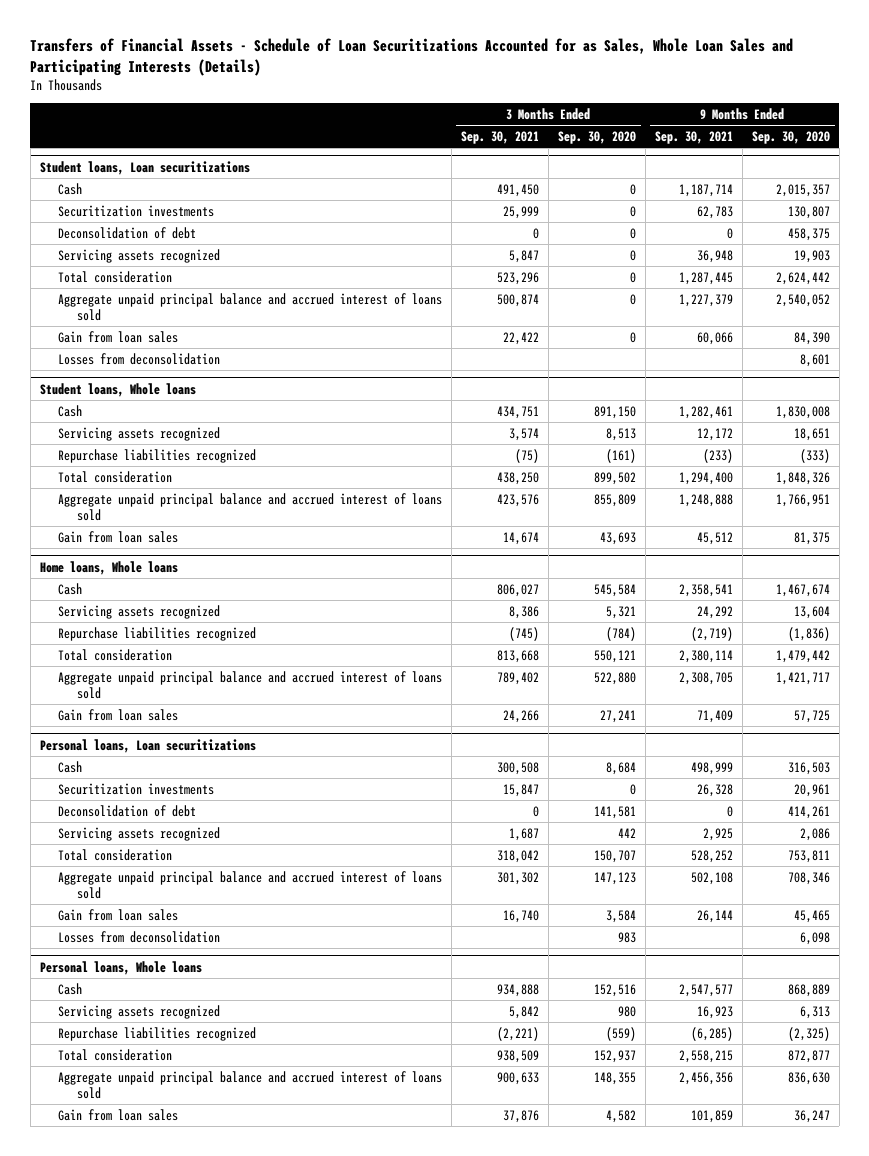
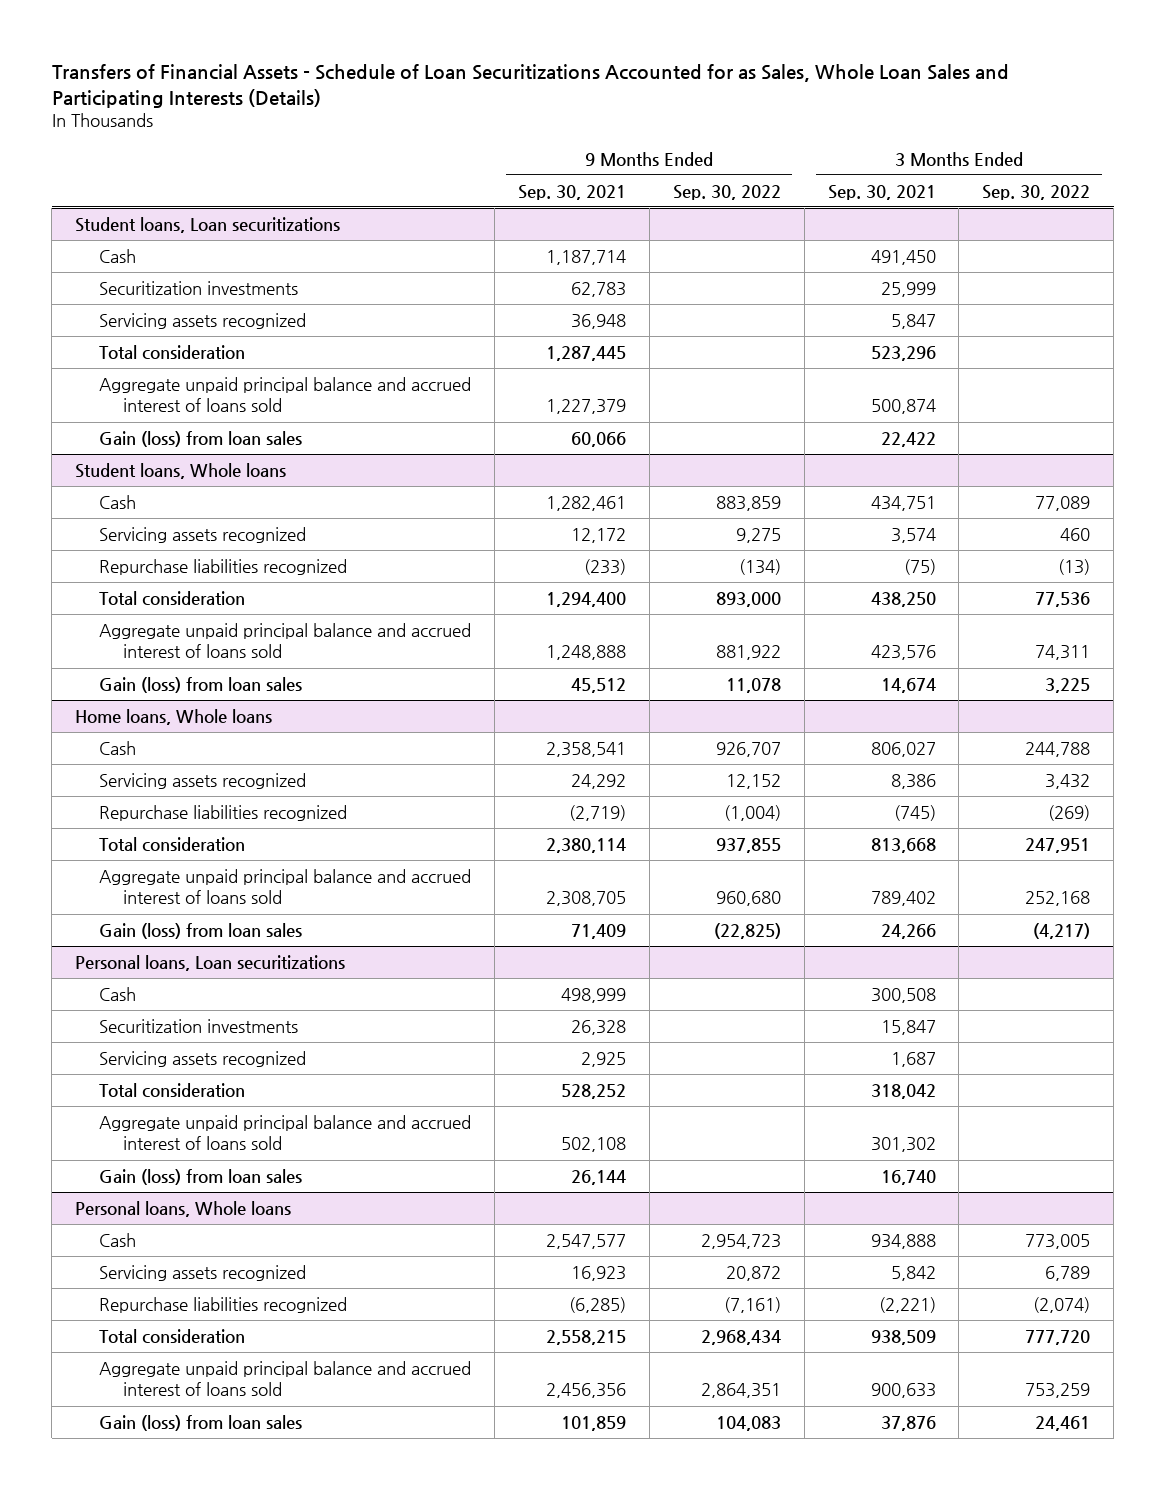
[557,130,636,144] Sep. 30, 2020 -> none
[751,130,830,144] Sep. 30, 2020 -> none
none -> [672,184,781,200] Sep. 30, 2022
none -> [982,184,1091,200] Sep. 30, 2022
[58,226,197,239] Deconsolidation of debt -> none
[58,352,221,365] Losses from deconsolidation -> none
[58,330,179,343] Gain from loan sales -> [99,430,303,447] Gain (loss) from loan sales
[58,530,179,543] Gain from loan sales -> [99,676,303,693] Gain (loss) from loan sales
[58,708,179,721] Gain from loan sales -> [99,922,303,939] Gain (loss) from loan sales
[58,804,197,817] Deconsolidation of debt -> none
[58,930,221,943] Losses from deconsolidation -> none
[58,908,179,921] Gain from loan sales -> [99,1168,303,1185] Gain (loss) from loan sales
[58,1108,179,1121] Gain from loan sales -> [99,1414,303,1431] Gain (loss) from loan sales

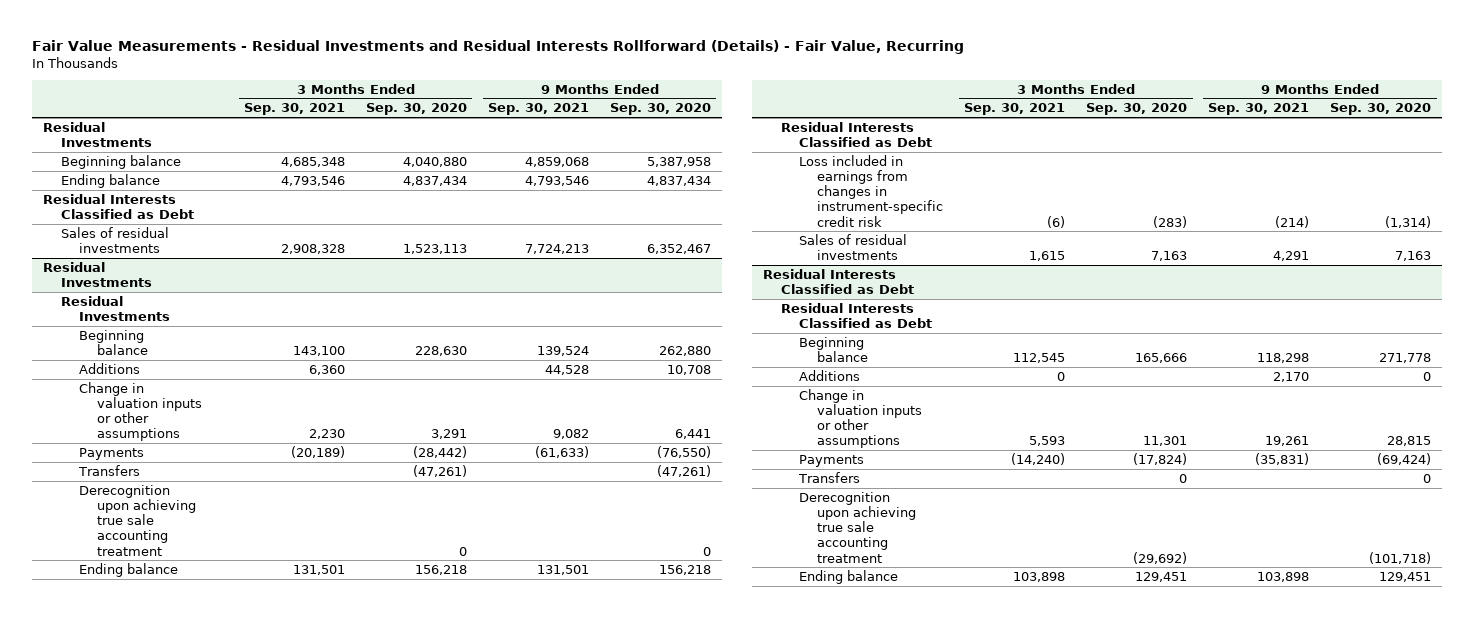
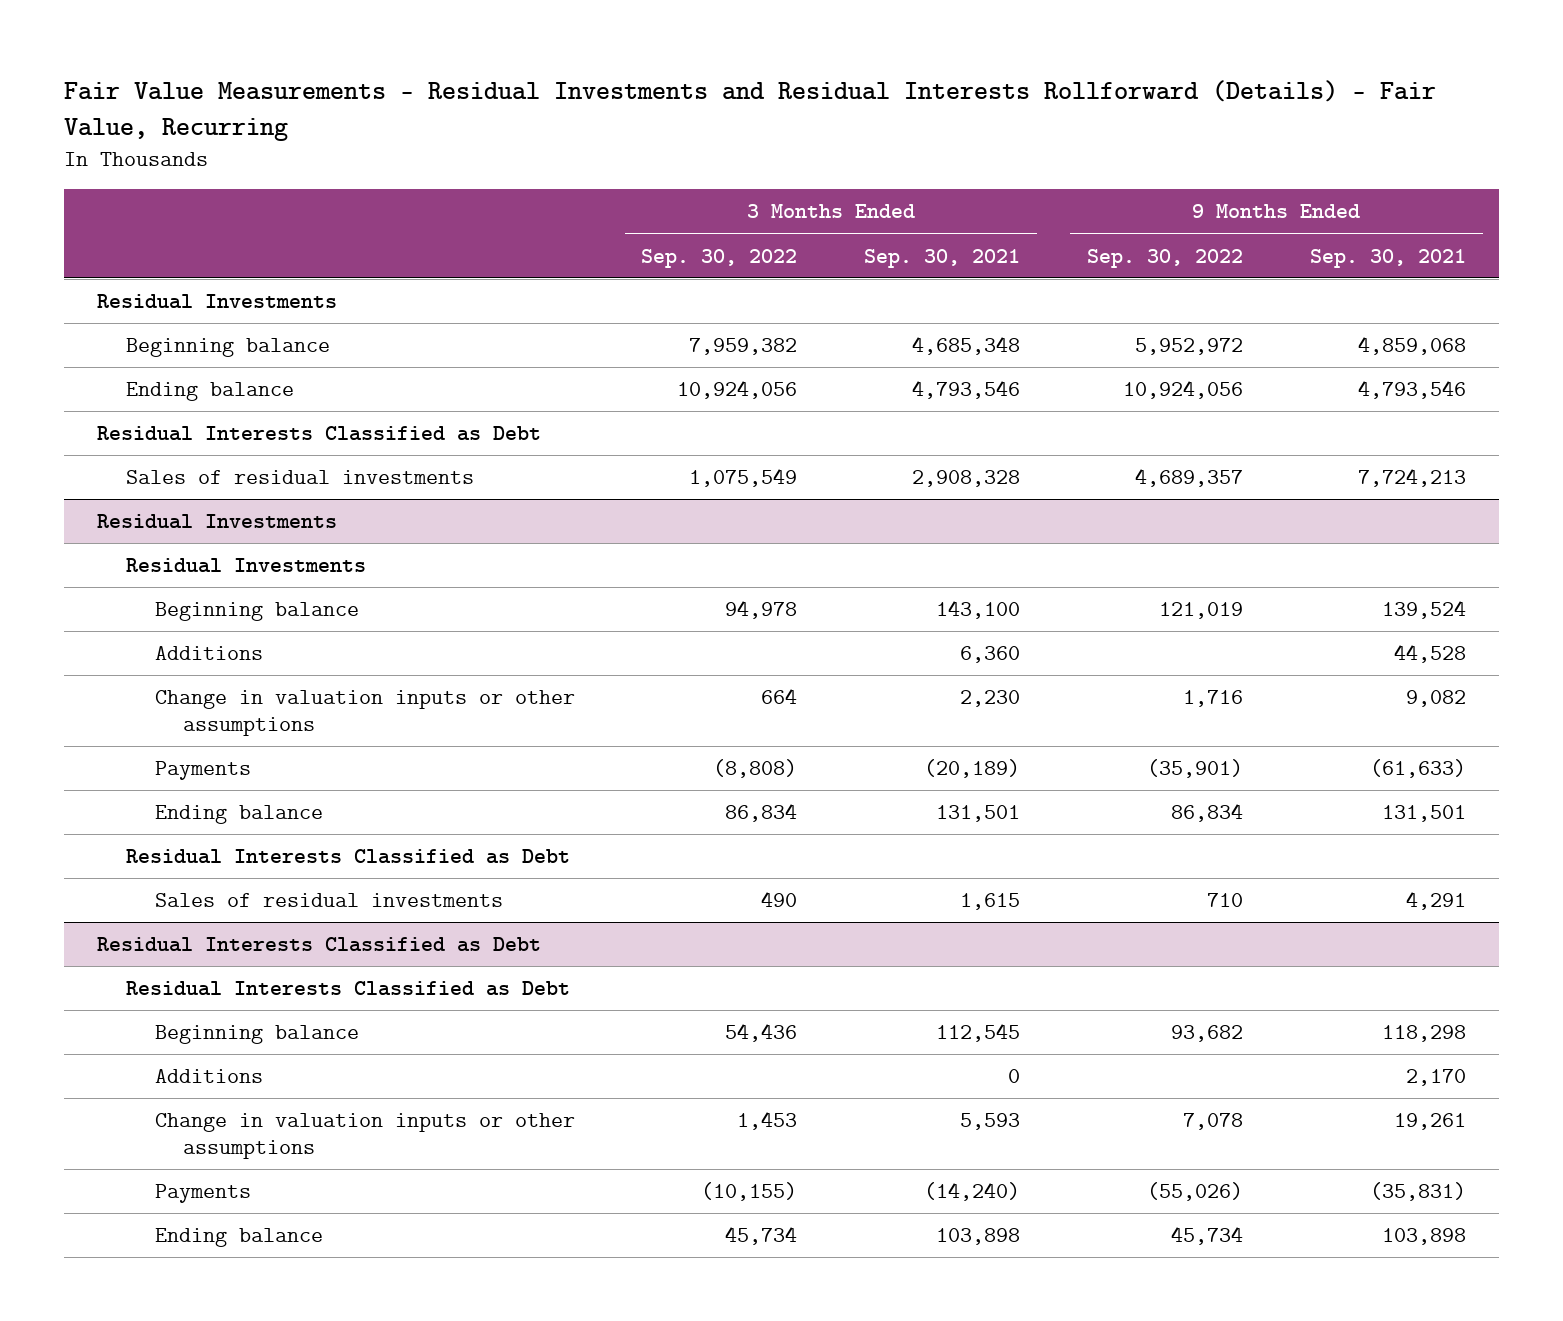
[366,103,468,116] Sep. 30, 2020 -> none
[610,103,712,116] Sep. 30, 2020 -> none
none -> [641,248,798,268] Sep. 30, 2022
none -> [1087,248,1244,268] Sep. 30, 2022
[78,464,141,476] Transfers -> none
[79,484,197,556] Derecognition upon achieving true sale accounting treatment -> none
[799,154,944,227] Loss included in earnings from changes in instrument-specific credit risk -> none
[798,471,861,483] Transfers -> none
[799,491,917,563] Derecognition upon achieving true sale accounting treatment -> none

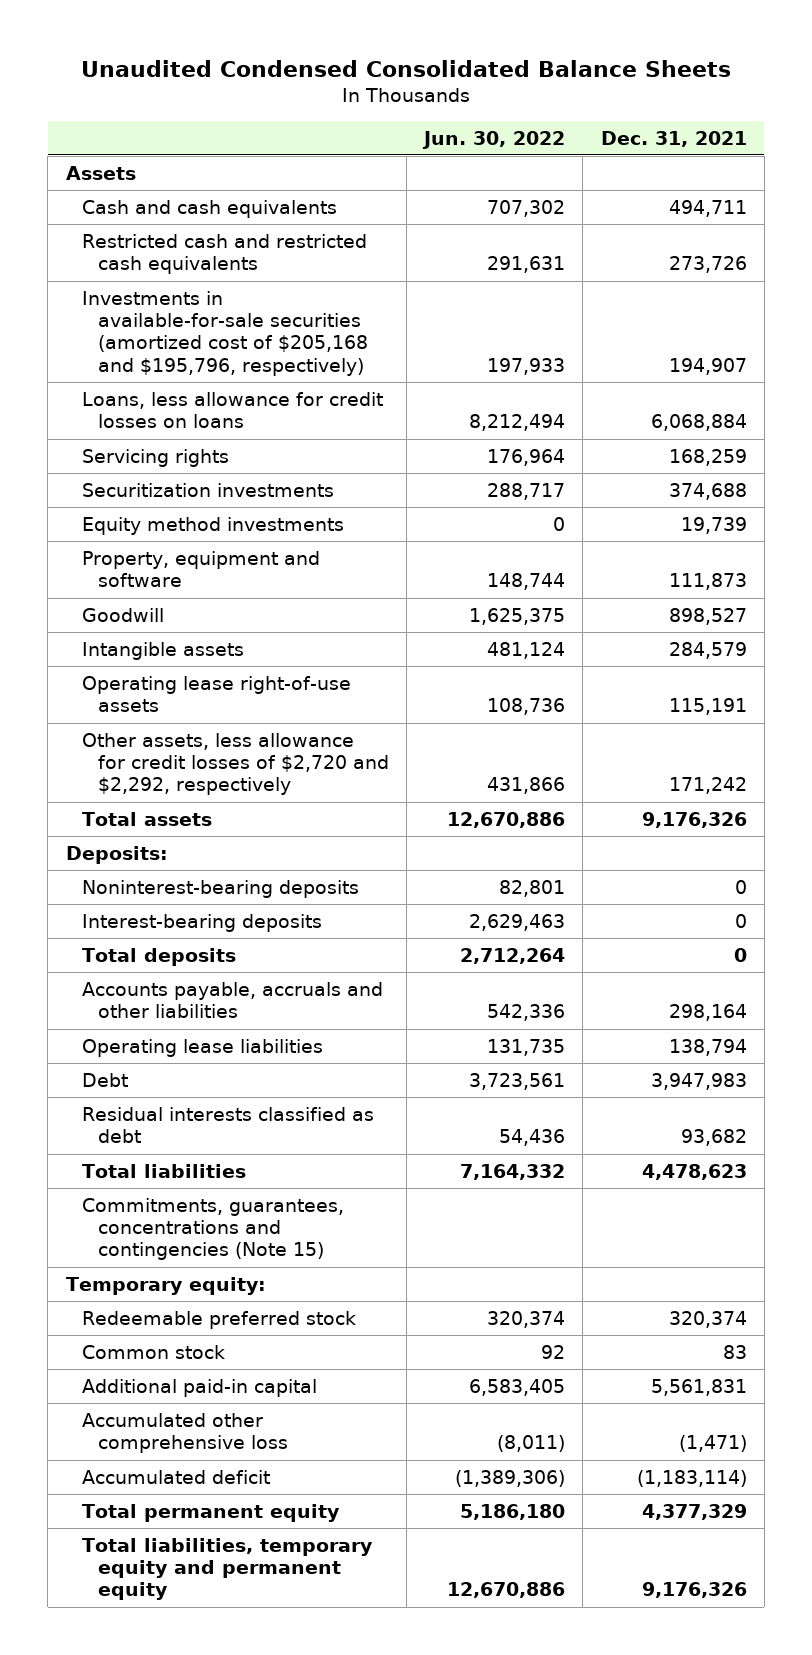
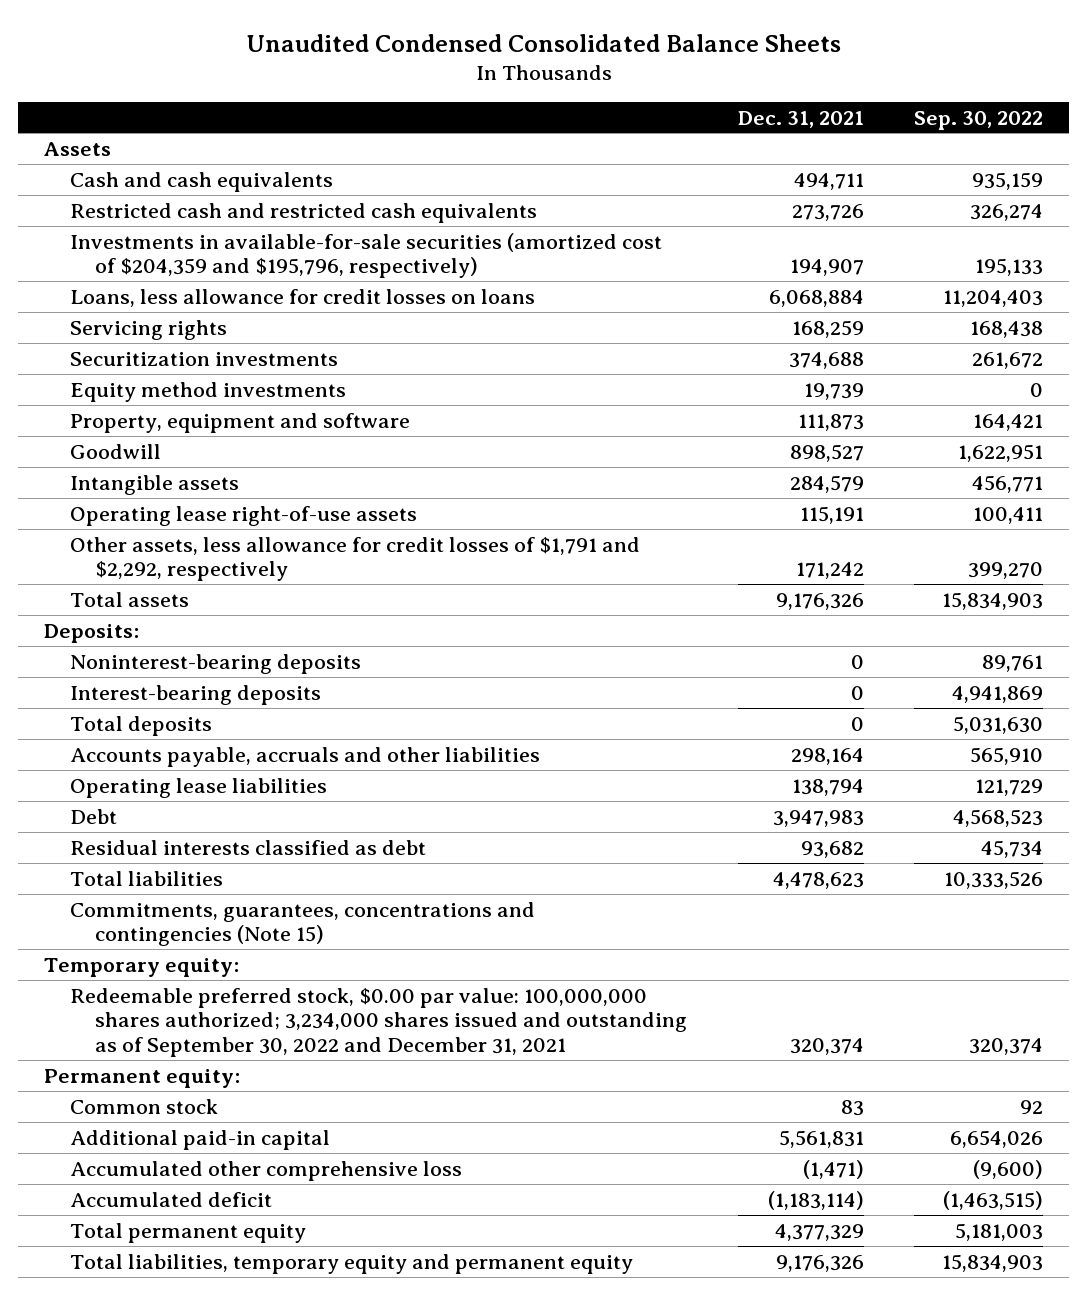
[422,130,566,149] Jun. 30, 2022 -> none
none -> [914,110,1044,130] Sep. 30, 2022
[81,290,368,376] Investments in available-for-sale securities (amortized cost of $205,168 and $195,796, respectively) -> [69,232,662,279] Investments in available-for-sale securities (amortized cost of $204,359 and $195,796, respectively)
[81,732,389,796] Other assets, less allowance for credit losses of $2,720 and $2,292, respectively -> [69,536,640,582] Other assets, less allowance for credit losses of $1,791 and $2,292, respectively
[81,1310,356,1329] Redeemable preferred stock -> [69,987,688,1058] Redeemable preferred stock, $0.00 par value: 100,000,000 shares authorized; 3,234,000 shares issued and outstanding as of September 30, 2022 and December 31, 2021
none -> [43,1068,240,1088] Permanent equity:

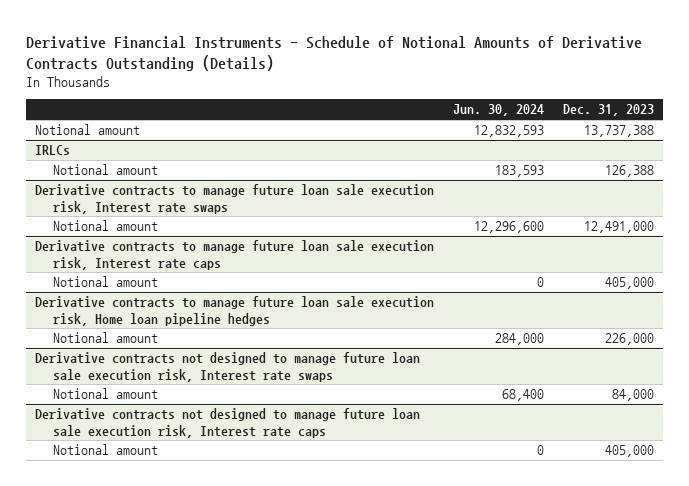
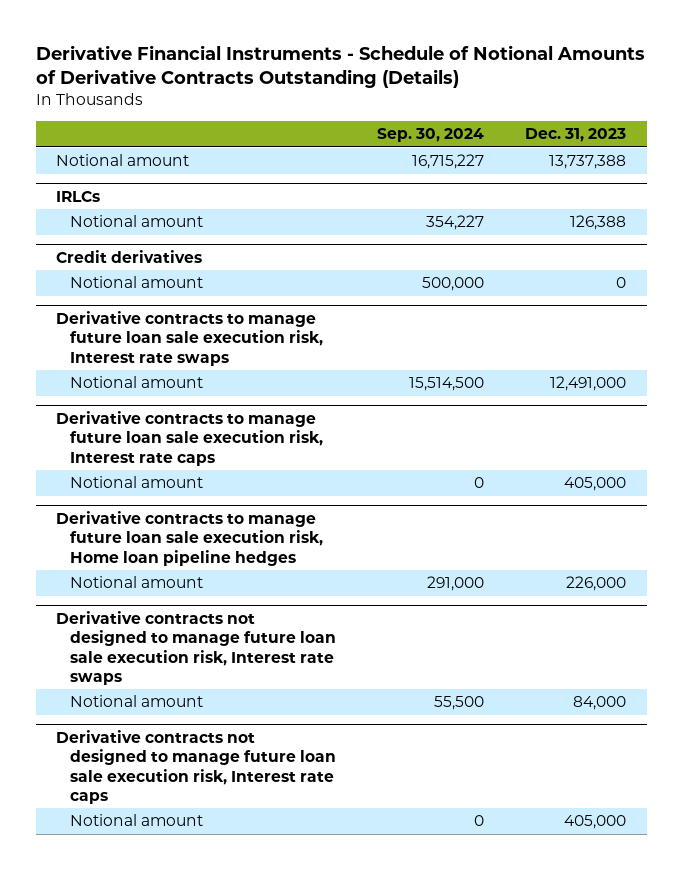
[453,104,545,117] Jun. 30, 2024 -> none
none -> [377,128,485,143] Sep. 30, 2024
none -> [56,249,203,263] Credit derivatives
none -> [70,276,204,289] Notional amount

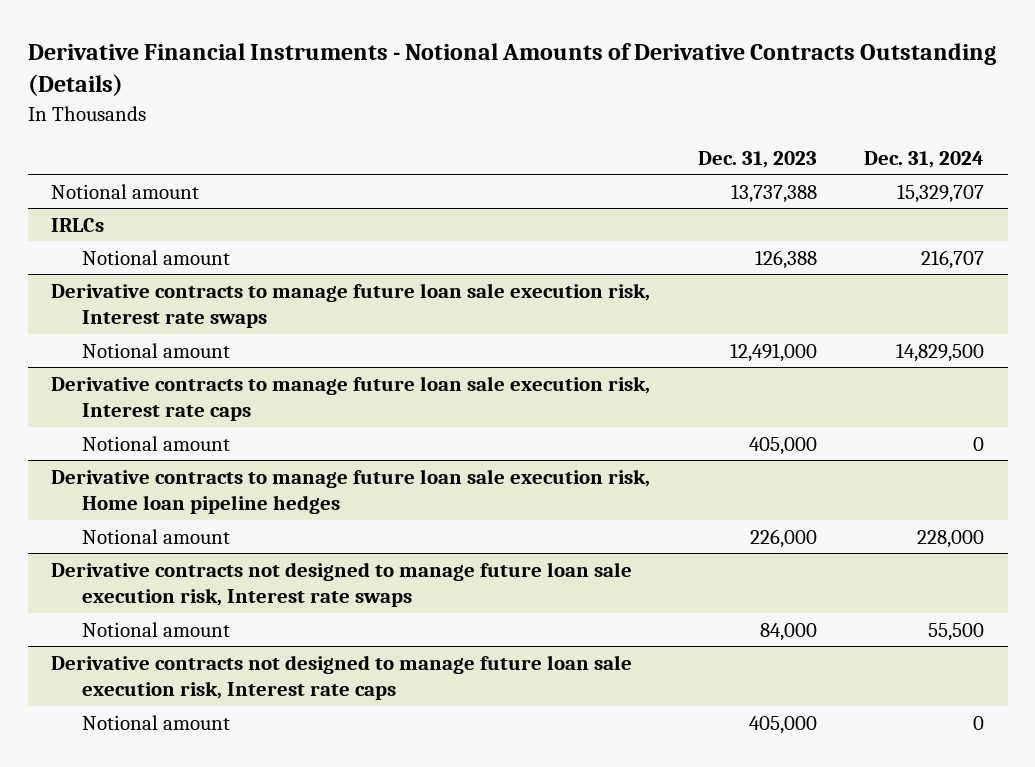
[35,44,645,89] Derivative Financial Instruments - Schedule of Notional Amounts of Derivative Contracts Outstanding (Details) -> [27,43,996,97] Derivative Financial Instruments - Notional Amounts of Derivative Contracts Outstanding (Details)
[377,128,485,143] Sep. 30, 2024 -> none
none -> [864,150,985,168] Dec. 31, 2024
[56,249,203,263] Credit derivatives -> none
[70,276,204,289] Notional amount -> none

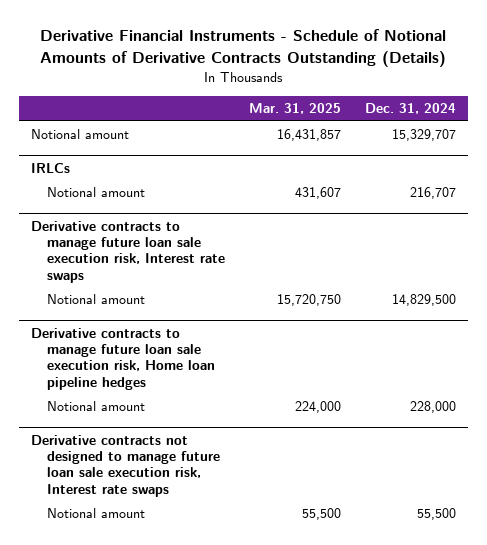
[27,43,996,97] Derivative Financial Instruments - Notional Amounts of Derivative Contracts Outstanding (Details) -> [40,28,447,67] Derivative Financial Instruments - Schedule of Notional Amounts of Derivative Contracts Outstanding (Details)
[697,150,817,168] Dec. 31, 2023 -> none
none -> [248,103,341,115] Mar. 31, 2025
[51,375,651,422] Derivative contracts to manage future loan sale execution risk, Interest rate caps -> none
[81,435,230,451] Notional amount -> none
[51,654,633,701] Derivative contracts not designed to manage future loan sale execution risk, Interest rate caps -> none
[81,714,230,730] Notional amount -> none

